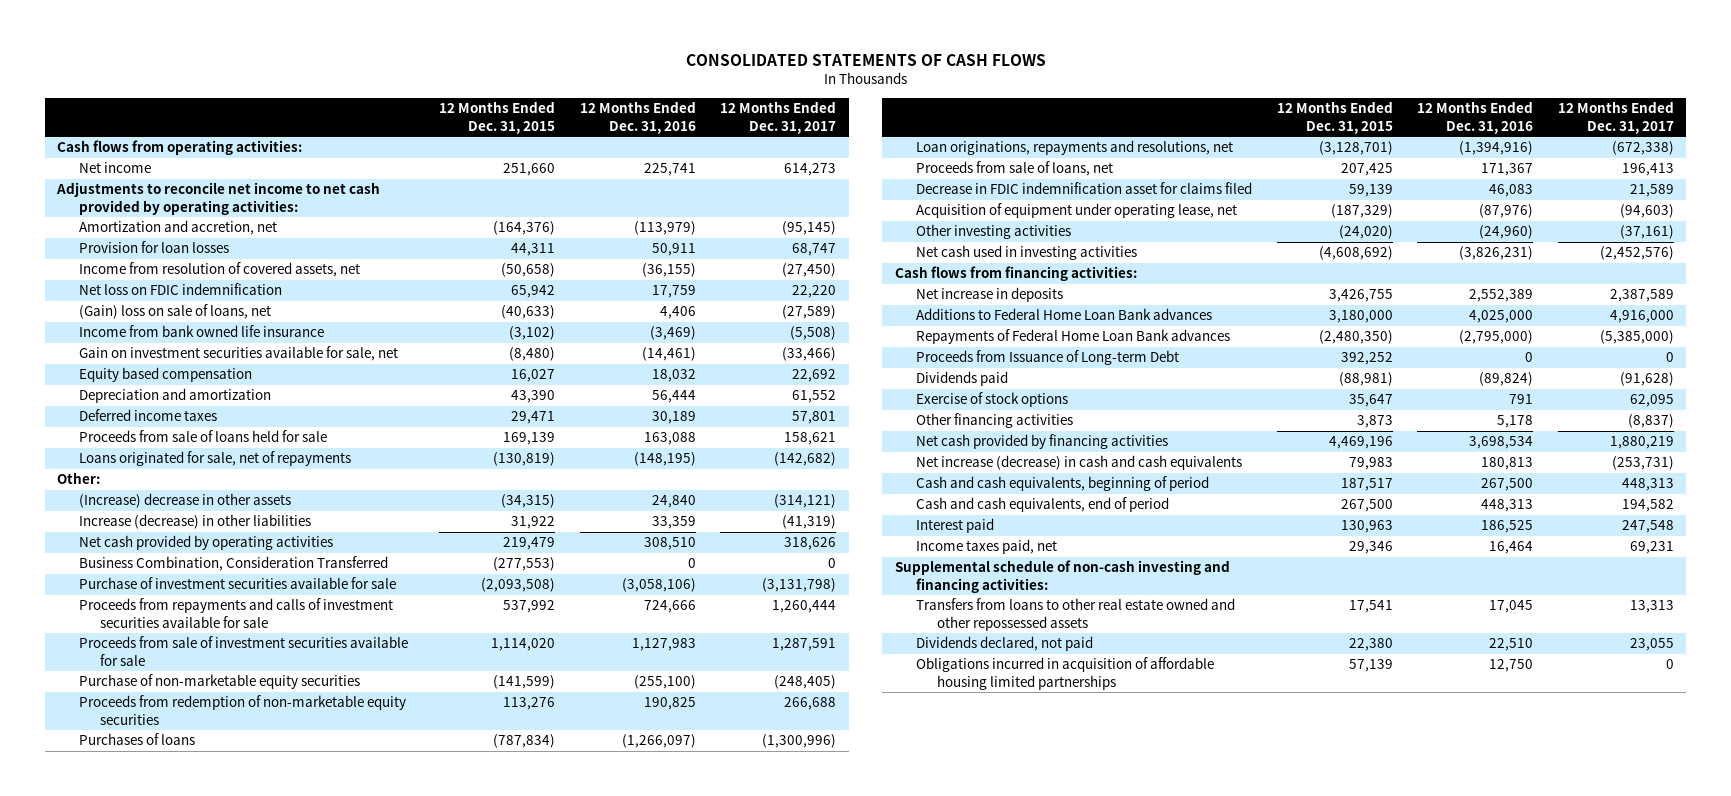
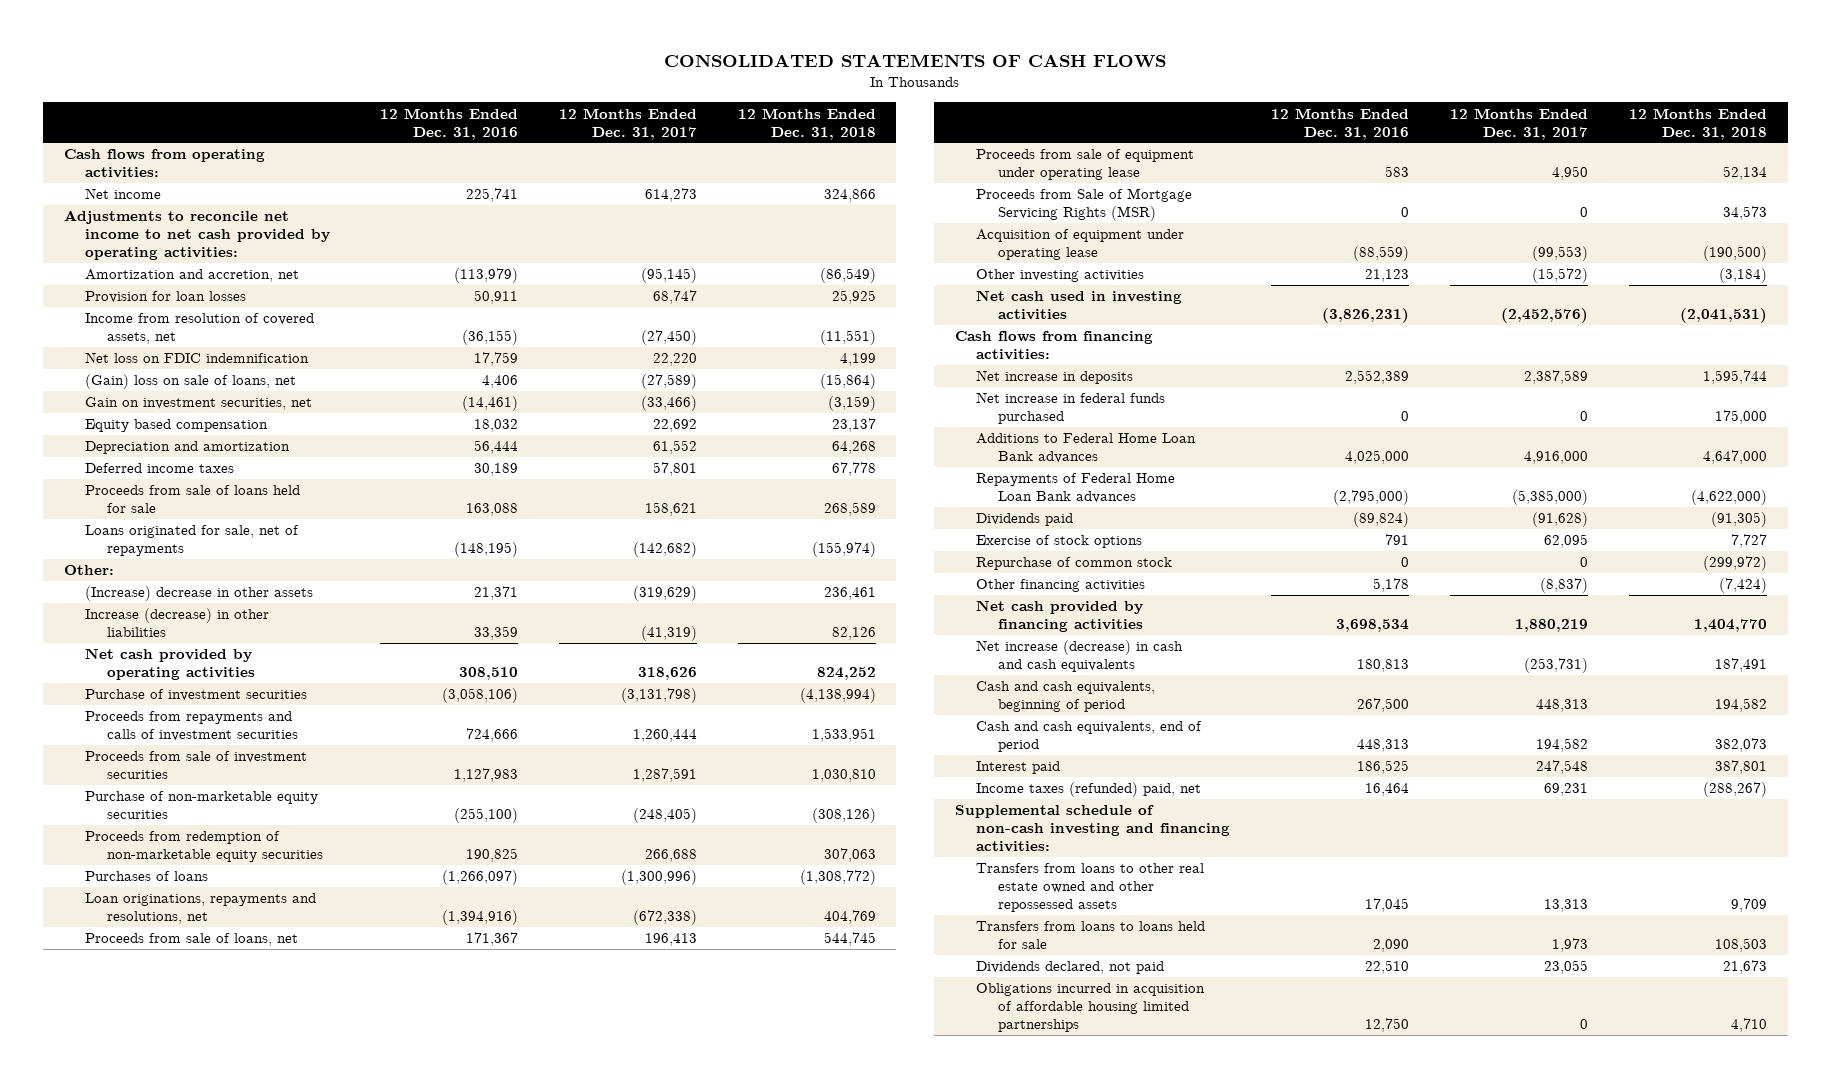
[439,101,556,134] 12 Months Ended Dec. 31, 2015 -> none
none -> [737,107,876,140] 12 Months Ended Dec. 31, 2018
[78,325,324,338] Income from bank owned life insurance -> none
[78,346,398,362] Gain on investment securities available for sale, net -> [85,397,313,411] Gain on investment securities, net
[651,495,696,509] 24,840 -> [474,586,519,601] 21,371
[774,494,837,509] (314,121) -> [633,586,698,602] (319,629)
[78,556,388,572] Business Combination, Consideration Transferred -> none
[78,577,396,590] Purchase of investment securities available for sale -> [85,689,308,702] Purchase of investment securities
[78,598,393,628] Proceeds from repayments and calls of investment securities available for sale -> [85,711,298,742] Proceeds from repayments and calls of investment securities
[78,636,408,666] Proceeds from sale of investment securities available for sale -> [85,751,308,780] Proceeds from sale of investment securities
[915,182,1252,195] Decrease in FDIC indemnification asset for claims filed -> none
none -> [976,149,1195,181] Proceeds from sale of equipment under operating lease
none -> [976,188,1193,222] Proceeds from Sale of Mortgage Servicing Rights (MSR)
[915,203,1237,219] Acquisition of equipment under operating lease, net -> [976,229,1185,261] Acquisition of equipment under operating lease
[1479,204,1534,219] (87,976) -> [1353,246,1410,262] (88,559)
[1619,204,1674,219] (94,603) -> [1532,246,1589,262] (99,553)
[1479,225,1534,240] (24,960) -> [1365,269,1410,283] 21,123
[1619,225,1674,240] (37,161) -> [1532,268,1589,284] (15,572)
none -> [976,392,1166,425] Net increase in federal funds purchased
[915,350,1179,366] Proceeds from Issuance of Long-term Debt -> none
none -> [976,557,1173,571] Repurchase of common stock
[915,539,1057,555] Income taxes paid, net -> [976,782,1202,798] Income taxes (refunded) paid, net
none -> [976,921,1206,950] Transfers from loans to loans held for sale

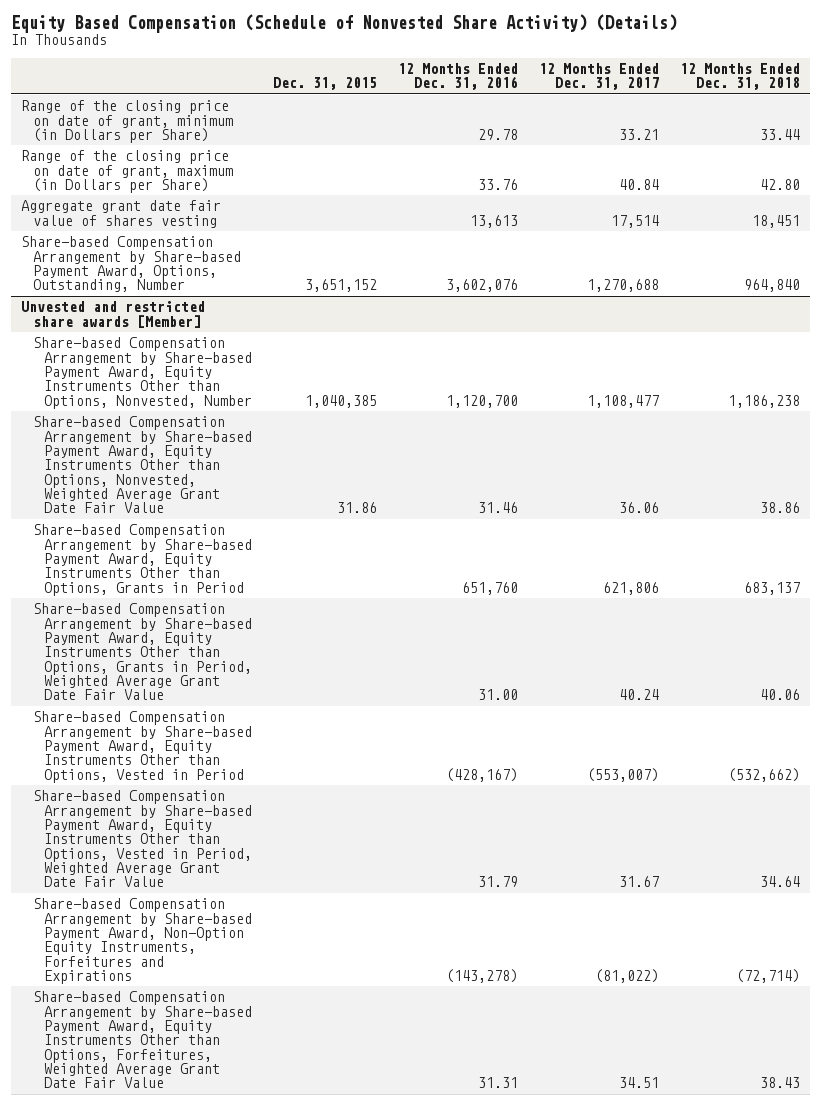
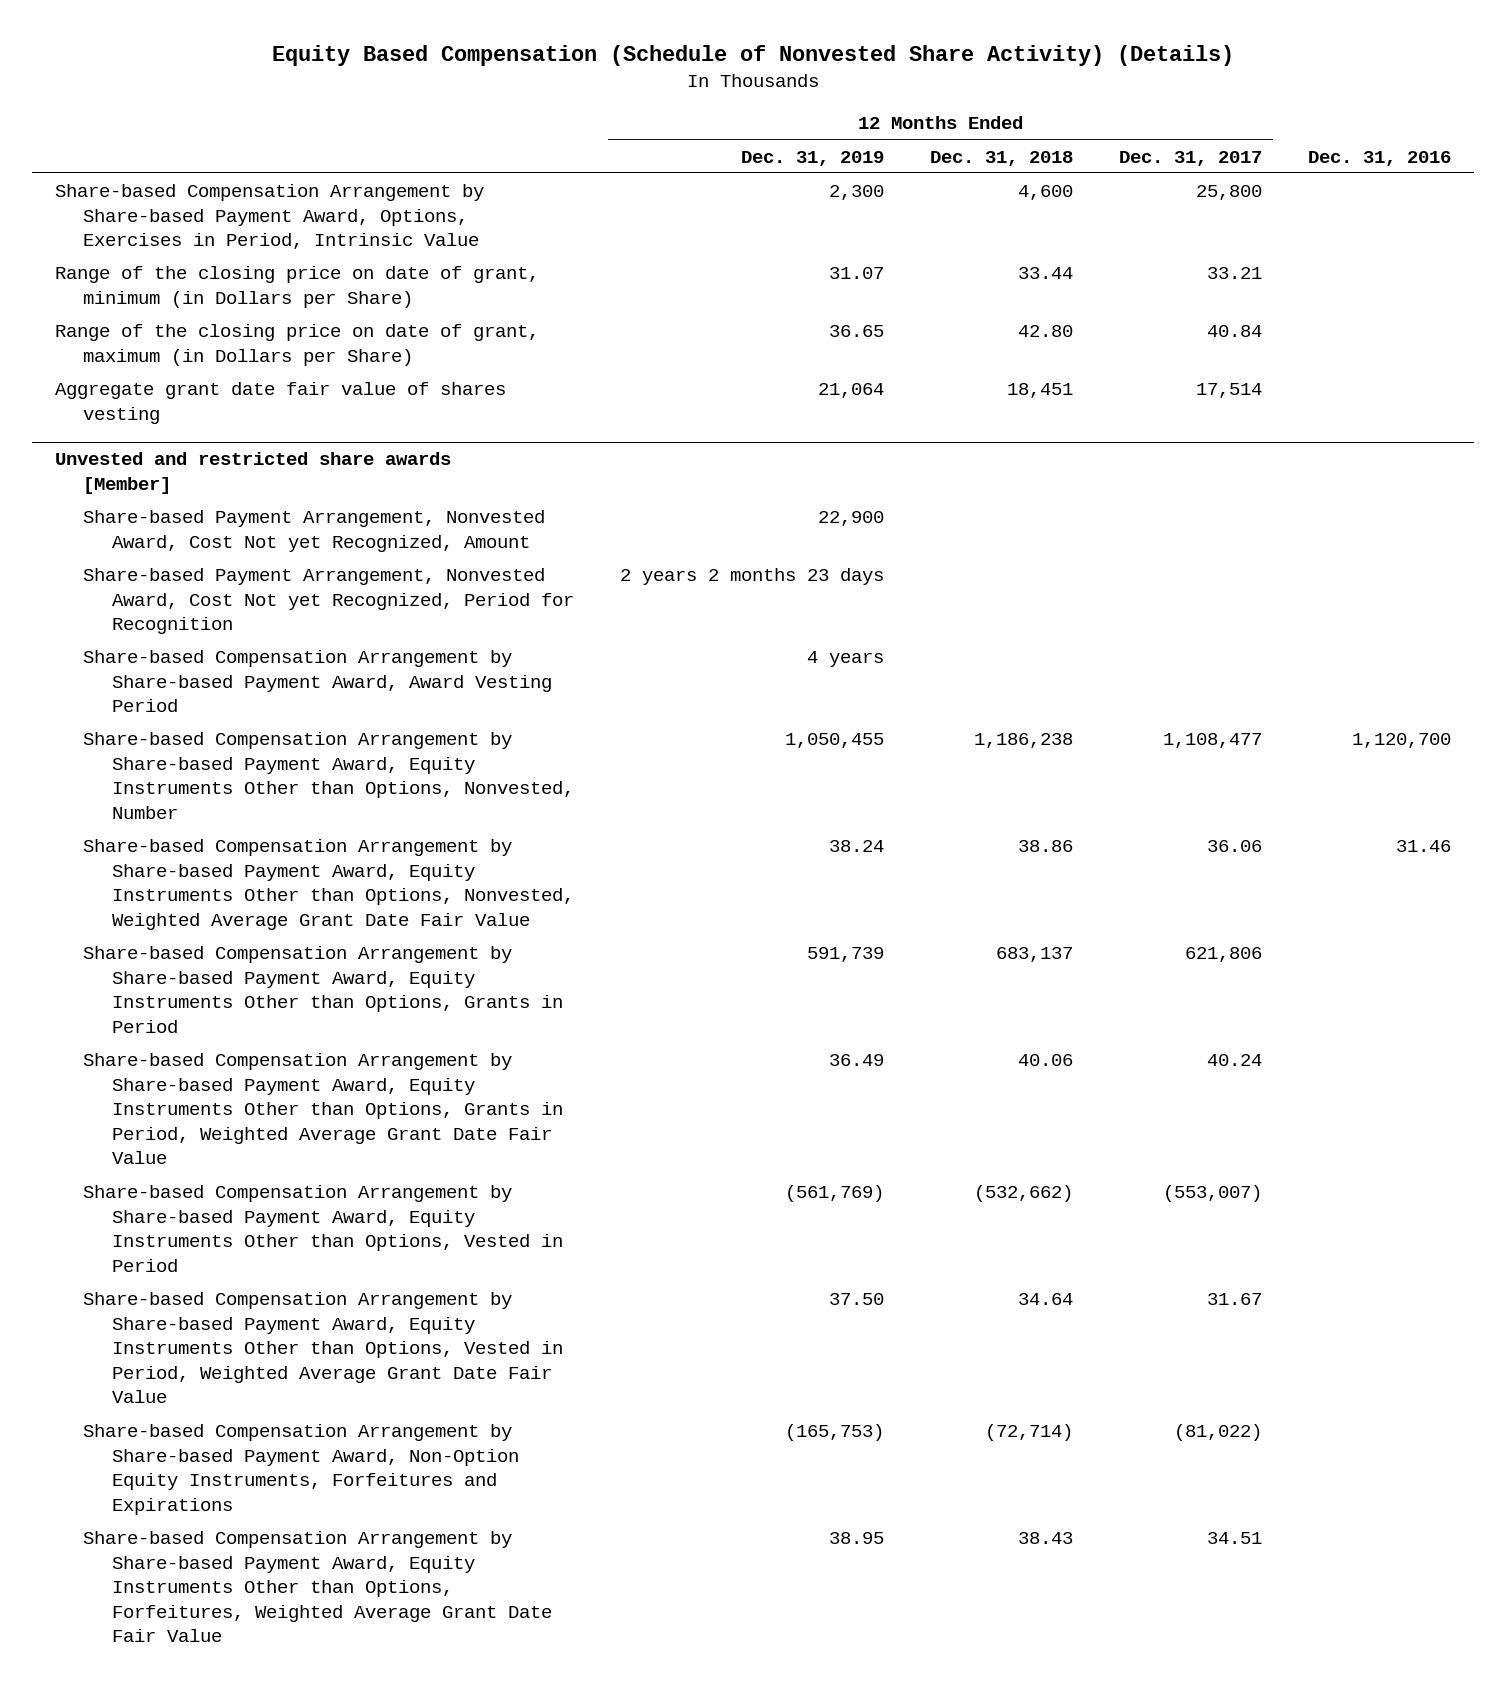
[273,77,378,91] Dec. 31, 2015 -> none
[398,62,519,91] 12 Months Ended Dec. 31, 2016 -> none
none -> [740,150,884,166] Dec. 31, 2019
none -> [1307,150,1451,166] Dec. 31, 2016
none -> [54,183,484,250] Share-based Compensation Arrangement by Share-based Payment Award, Options, Exercises in Period, Intrinsic Value
[20,236,241,293] Share-based Compensation Arrangement by Share-based Payment Award, Options, Outstanding, Number -> none
none -> [83,509,546,552] Share-based Payment Arrangement, Nonvested Award, Cost Not yet Recognized, Amount
none -> [83,567,574,635] Share-based Payment Arrangement, Nonvested Award, Cost Not yet Recognized, Period for Recognition
none -> [83,649,552,713] Share-based Compensation Arrangement by Share-based Payment Award, Award Vesting Period

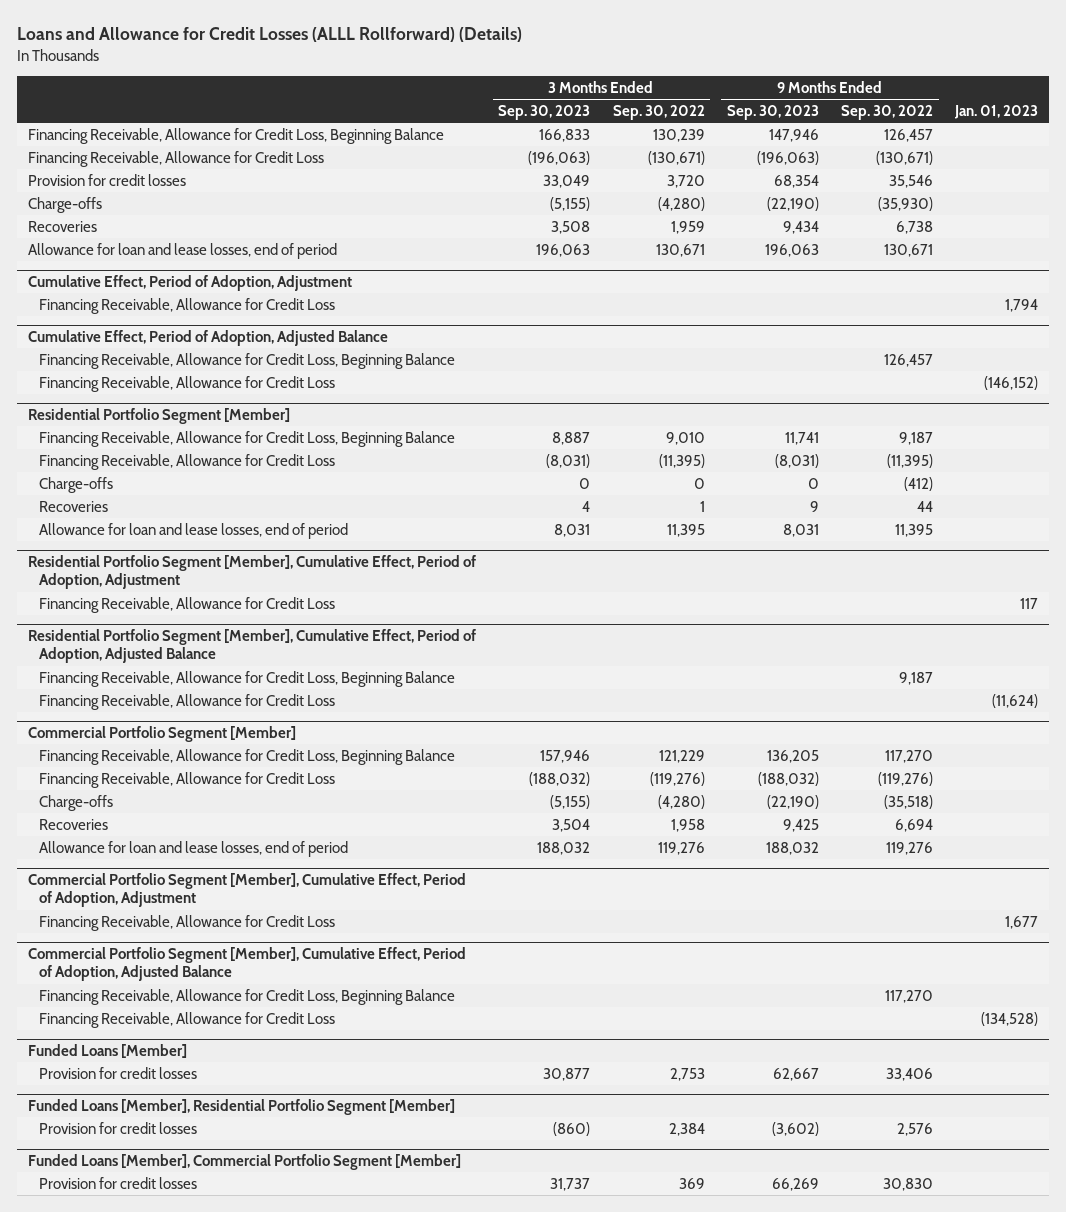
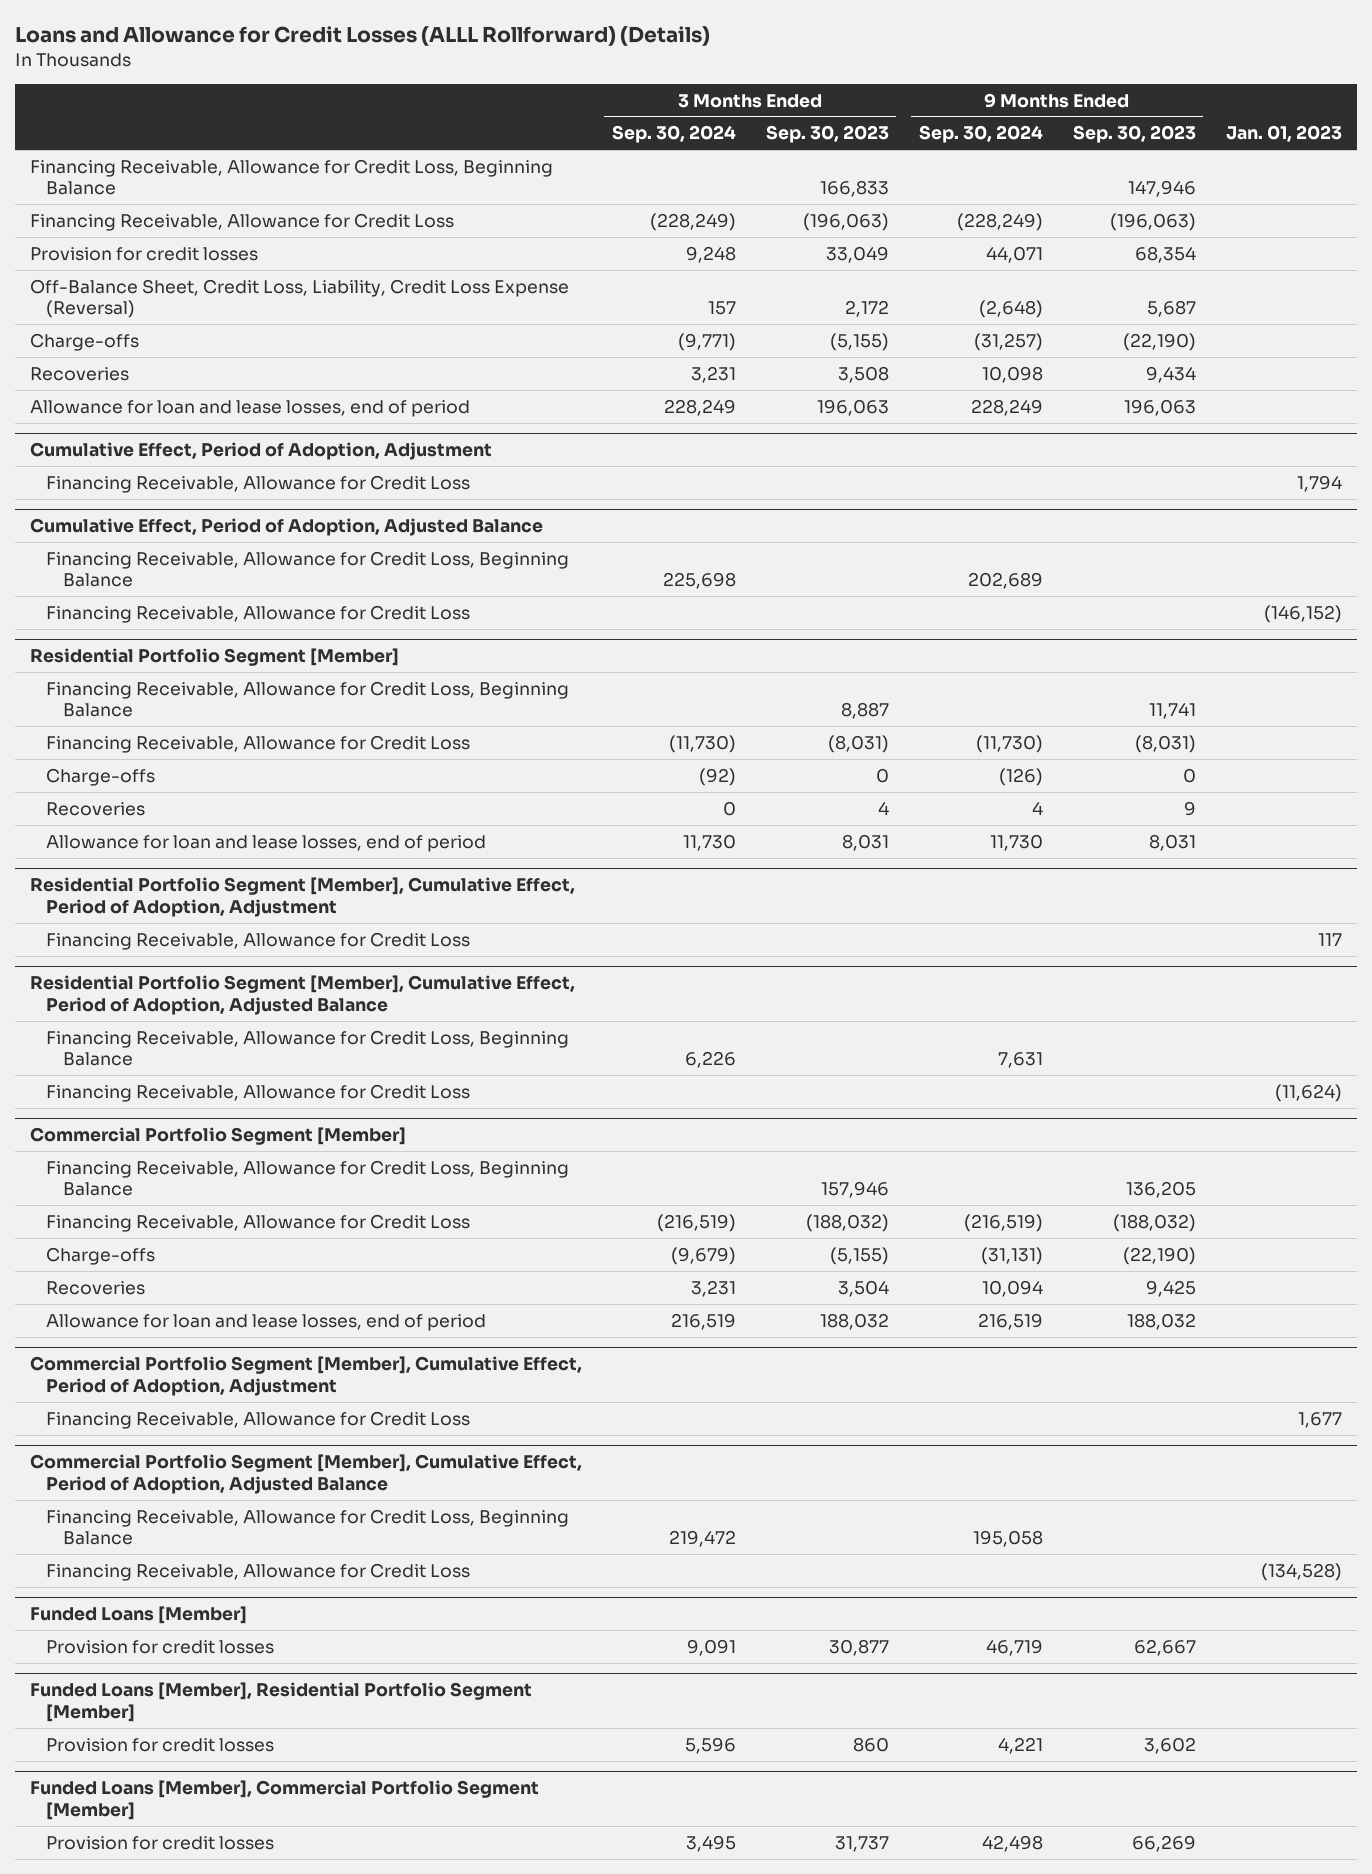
[612,104,705,120] Sep. 30, 2022 -> none
[841,104,934,120] Sep. 30, 2022 -> none
none -> [611,125,736,144] Sep. 30, 2024
none -> [918,125,1043,144] Sep. 30, 2024
none -> [29,278,569,319] Off-Balance Sheet, Credit Loss, Liability, Credit Loss Expense (Reversal)
[553,1121,591,1136] (860) -> [852,1736,889,1752] 860
[771,1121,819,1136] (3,602) -> [1143,1736,1196,1754] 3,602

